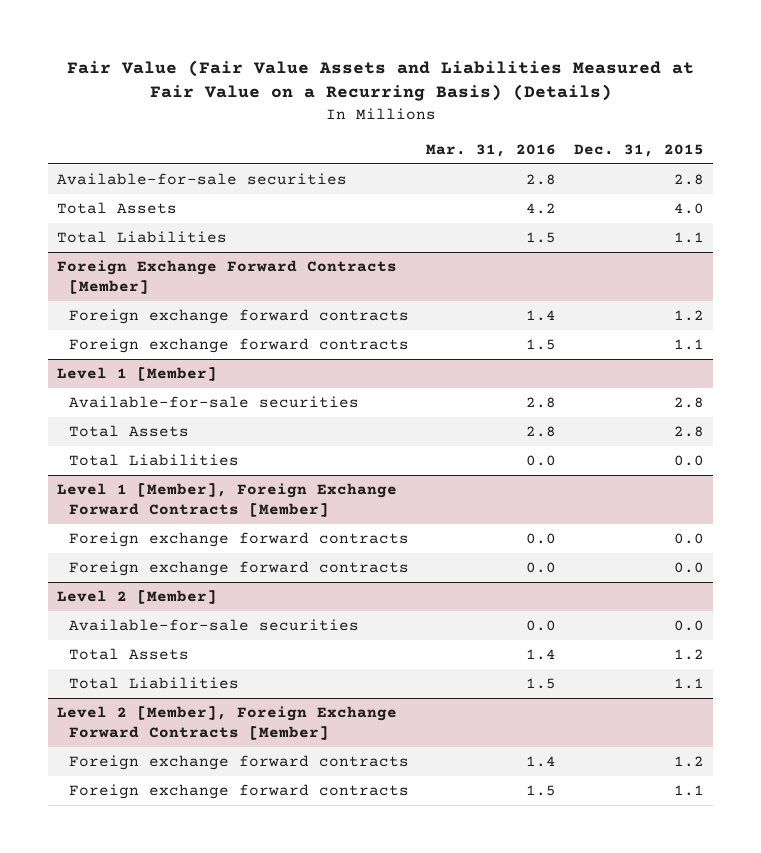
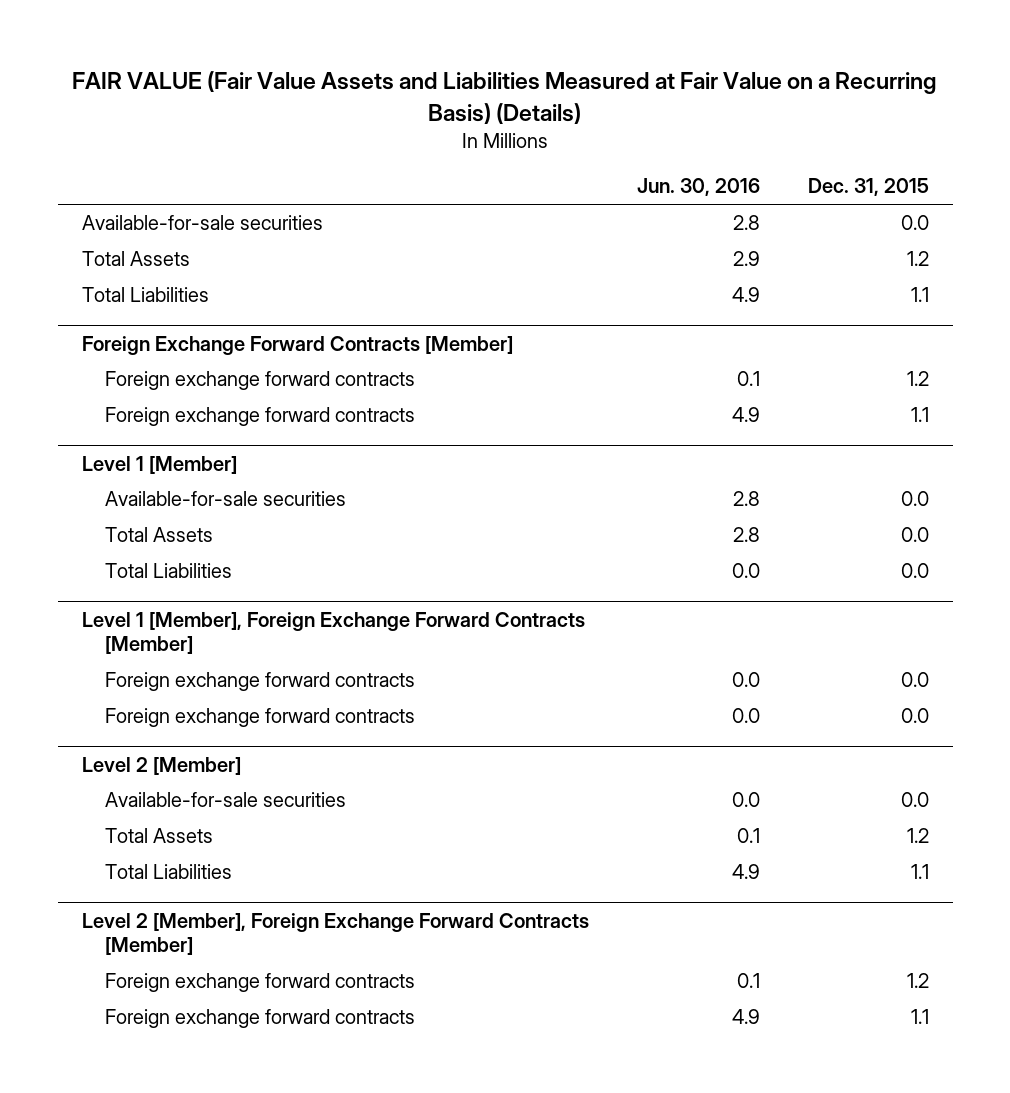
[66,59,694,102] Fair Value (Fair Value Assets and Liabilities Measured at Fair Value on a Recurring Basis) (Details) -> [72,71,938,124] FAIR VALUE (Fair Value Assets and Liabilities Measured at Fair Value on a Recurring Basis) (Details)
[426,143,557,157] Mar. 31, 2016 -> none
none -> [636,178,760,197] Jun. 30, 2016
[673,174,704,186] 2.8 -> [900,215,929,231] 0.0
[673,203,704,215] 4.0 -> [906,251,929,267] 1.2
[673,397,704,409] 2.8 -> [900,491,929,507] 0.0
[673,426,704,438] 2.8 -> [900,527,929,543] 0.0

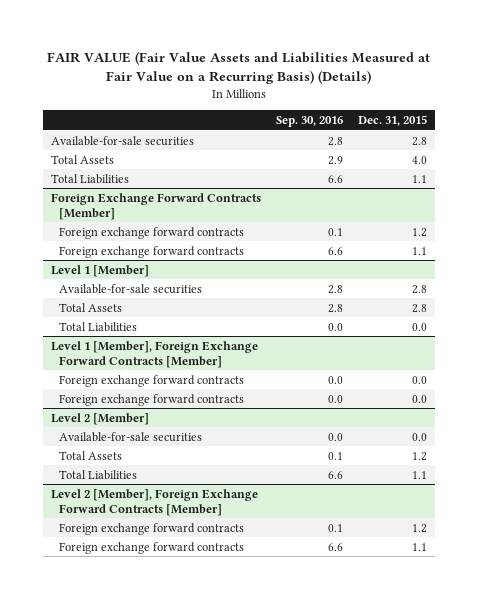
[636,178,760,197] Jun. 30, 2016 -> none
none -> [276,116,344,128] Sep. 30, 2016
[900,215,929,231] 0.0 -> [412,136,428,146] 2.8
[906,251,929,267] 1.2 -> [412,155,428,164] 4.0
[900,491,929,507] 0.0 -> [412,284,428,294] 2.8
[900,527,929,543] 0.0 -> [412,303,428,313] 2.8

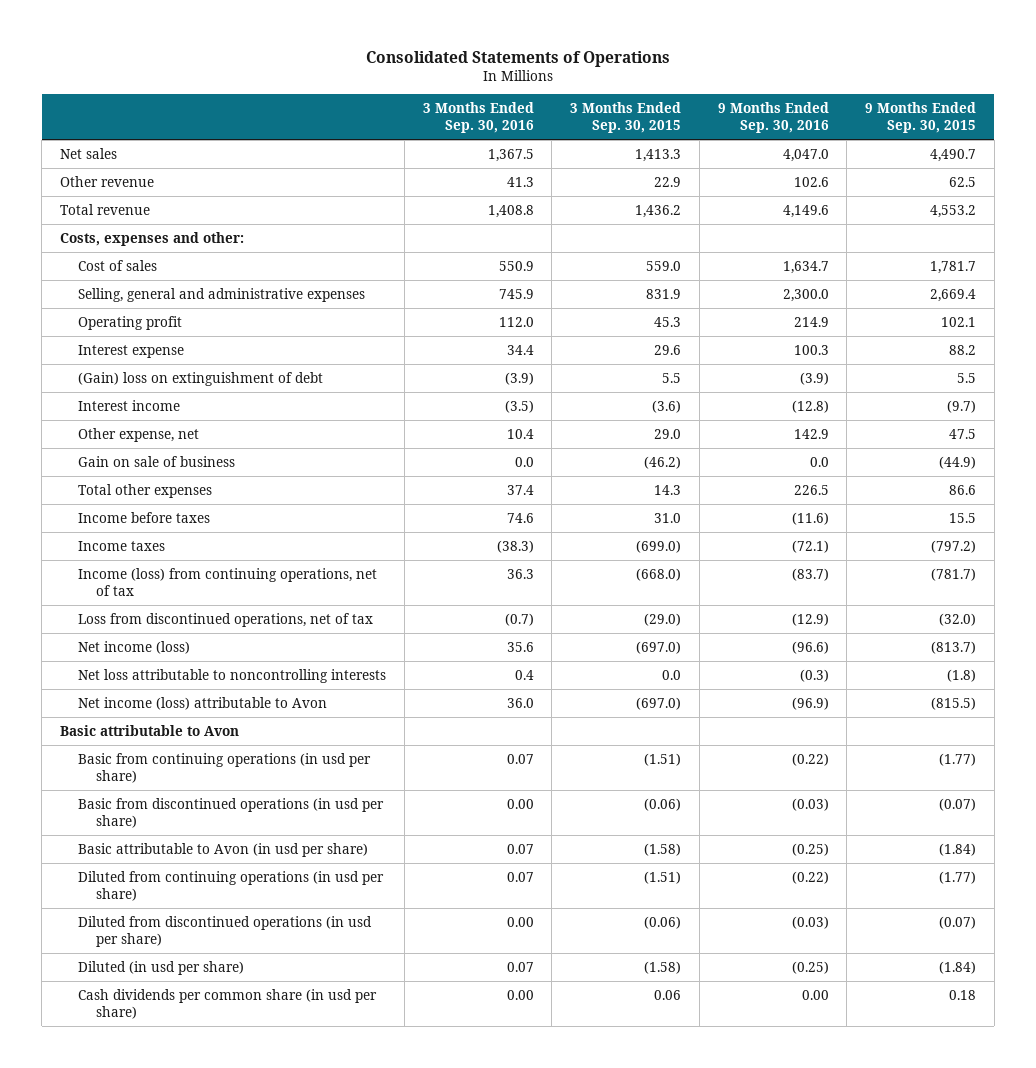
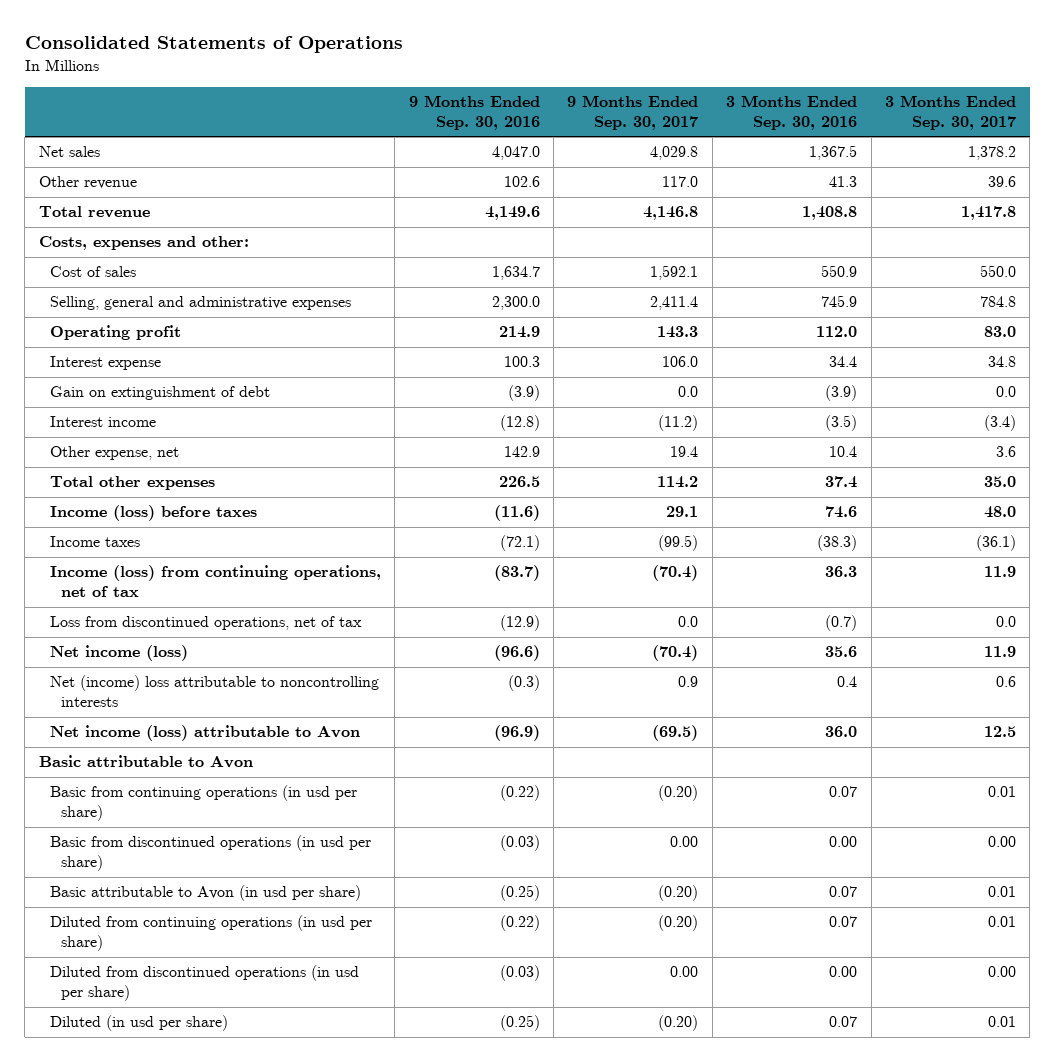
[570,102,682,134] 3 Months Ended Sep. 30, 2015 -> none
[865,102,977,134] 9 Months Ended Sep. 30, 2015 -> none
none -> [567,95,699,131] 9 Months Ended Sep. 30, 2017
none -> [884,95,1016,131] 3 Months Ended Sep. 30, 2017
[78,371,324,386] (Gain) loss on extinguishment of debt -> [49,386,270,401] Gain on extinguishment of debt
[78,455,236,467] Gain on sale of business -> none
[78,511,211,523] Income before taxes -> [49,505,257,522] Income (loss) before taxes
[78,668,387,683] Net loss attributable to noncontrolling interests -> [49,675,379,708] Net (income) loss attributable to noncontrolling interests
[78,988,378,1020] Cash dividends per common share (in usd per share) -> none

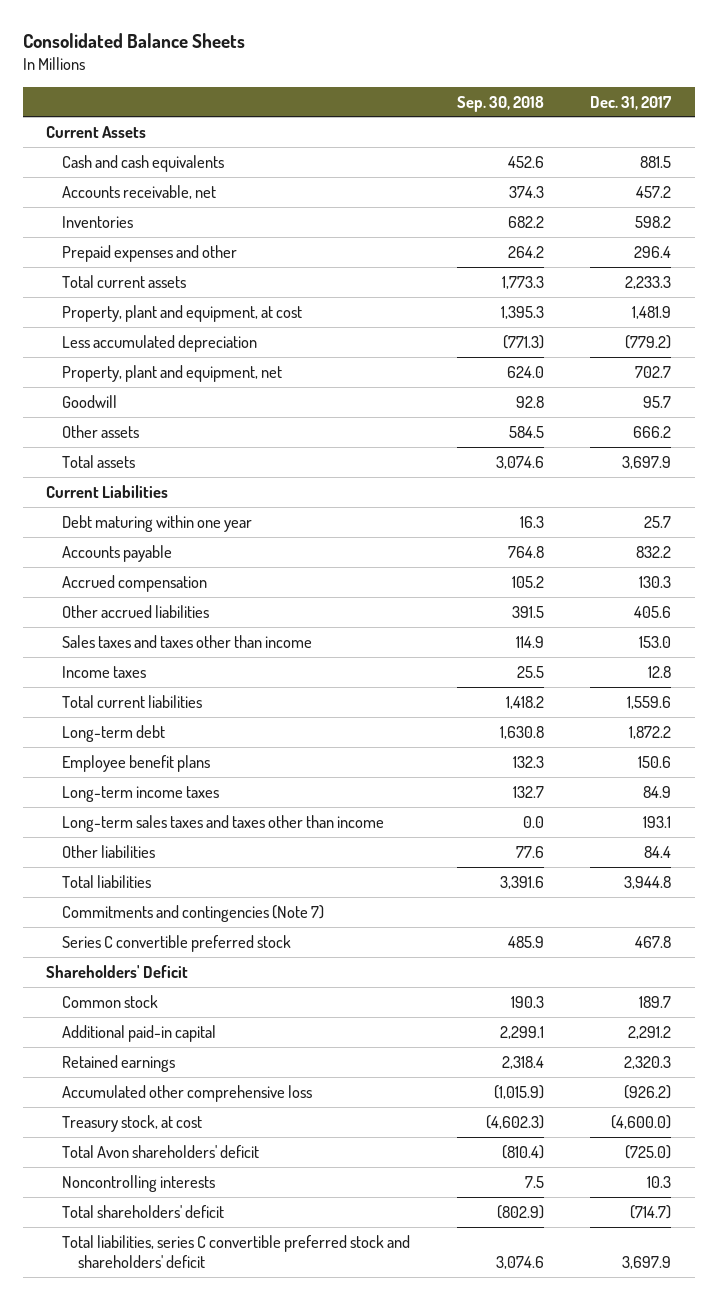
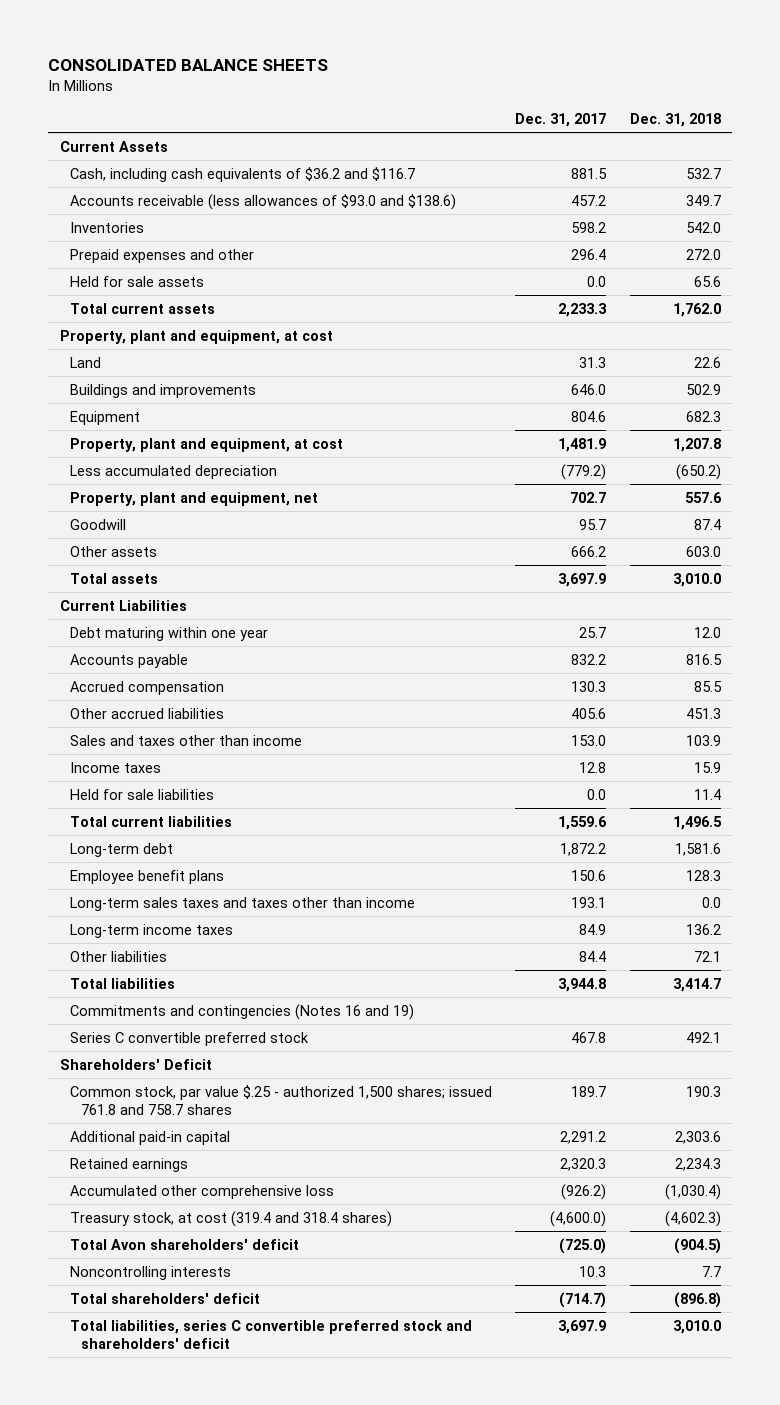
[22,33,245,49] Consolidated Balance Sheets -> [48,59,329,72] CONSOLIDATED BALANCE SHEETS
[456,95,544,112] Sep. 30, 2018 -> none
none -> [629,113,721,128] Dec. 31, 2018
[62,154,225,172] Cash and cash equivalents -> [70,166,416,182] Cash, including cash equivalents of $36.2 and $116.7
[62,184,217,199] Accounts receivable, net -> [70,193,457,210] Accounts receivable (less allowances of $93.0 and $138.6)
none -> [70,275,205,287] Held for sale assets
none -> [59,329,333,344] Property, plant and equipment, at cost
none -> [70,356,102,368] Land
none -> [70,383,257,398] Buildings and improvements
none -> [70,410,141,425] Equipment
[62,634,313,648] Sales taxes and taxes other than income -> [70,734,303,746] Sales and taxes other than income
none -> [70,788,215,800] Held for sale liabilities
[62,785,220,802] Long-term income taxes -> [70,923,234,938] Long-term income taxes
[62,904,325,922] Commitments and contingencies (Note 7) -> [70,1003,415,1020] Commitments and contingencies (Notes 16 and 19)
[62,994,159,1008] Common stock -> [70,1084,493,1116] Common stock, par value $.25 - authorized 1,500 shares; issued 761.8 and 758.7 shares
[62,1114,203,1132] Treasury stock, at cost -> [70,1210,393,1227] Treasury stock, at cost (319.4 and 318.4 shares)

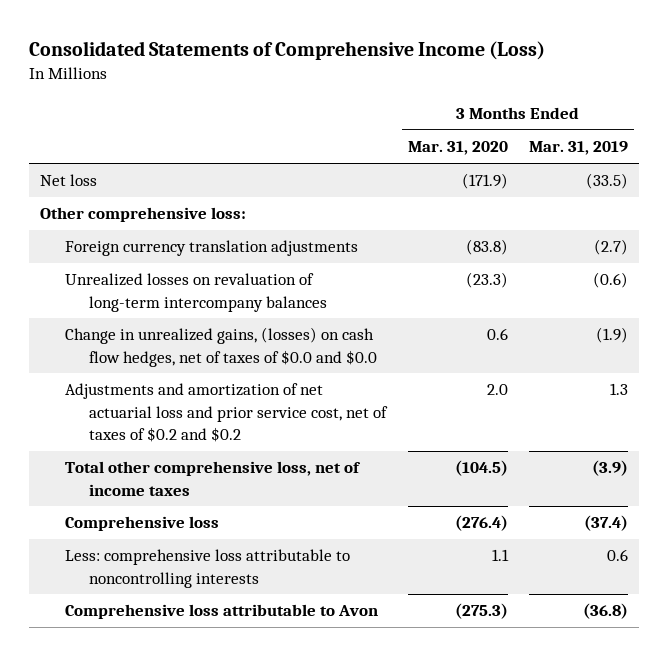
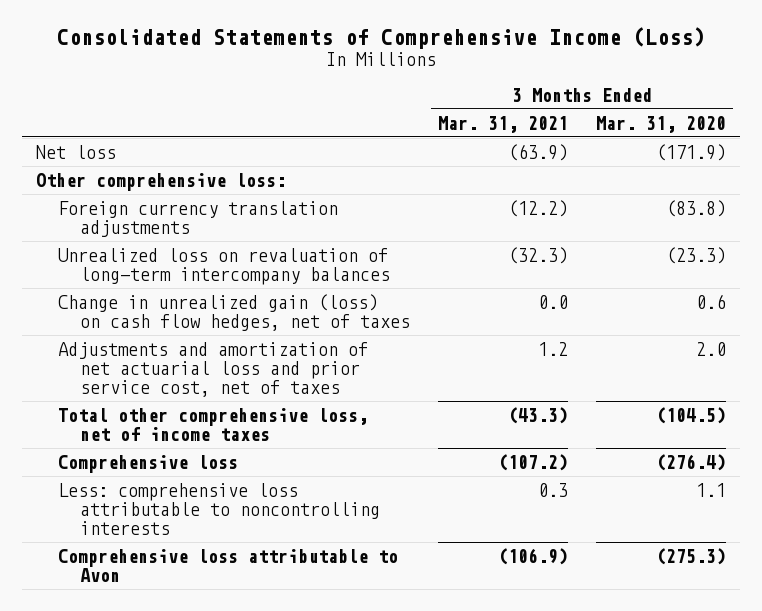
[529,141,629,156] Mar. 31, 2019 -> none
none -> [438,115,569,133] Mar. 31, 2021
[64,273,328,312] Unrealized losses on revaluation of long-term intercompany balances -> [57,247,391,285] Unrealized loss on revaluation of long-term intercompany balances
[64,327,378,367] Change in unrealized gains, (losses) on cash flow hedges, net of taxes of $0.0 and $0.0 -> [57,293,411,331] Change in unrealized gain (loss) on cash flow hedges, net of taxes
[64,383,389,442] Adjustments and amortization of net actuarial loss and prior service cost, net of taxes of $0.2 and $0.2 -> [57,341,368,397] Adjustments and amortization of net actuarial loss and prior service cost, net of taxes

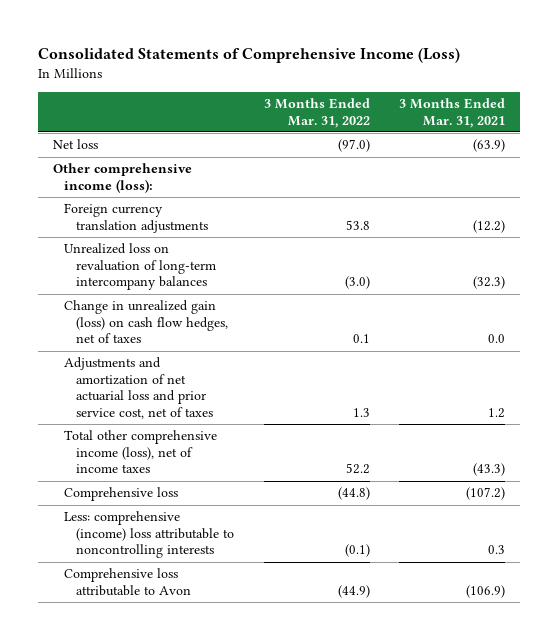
[596,115,727,133] Mar. 31, 2020 -> none
none -> [263,98,370,128] 3 Months Ended Mar. 31, 2022
[35,172,286,191] Other comprehensive loss: -> [52,163,192,193] Other comprehensive income (loss):
[57,407,368,441] Total other comprehensive loss, net of income taxes -> [64,430,218,474] Total other comprehensive income (loss), net of income taxes
[57,482,381,535] Less: comprehensive loss attributable to noncontrolling interests -> [64,511,234,559] Less: comprehensive (income) loss attributable to noncontrolling interests

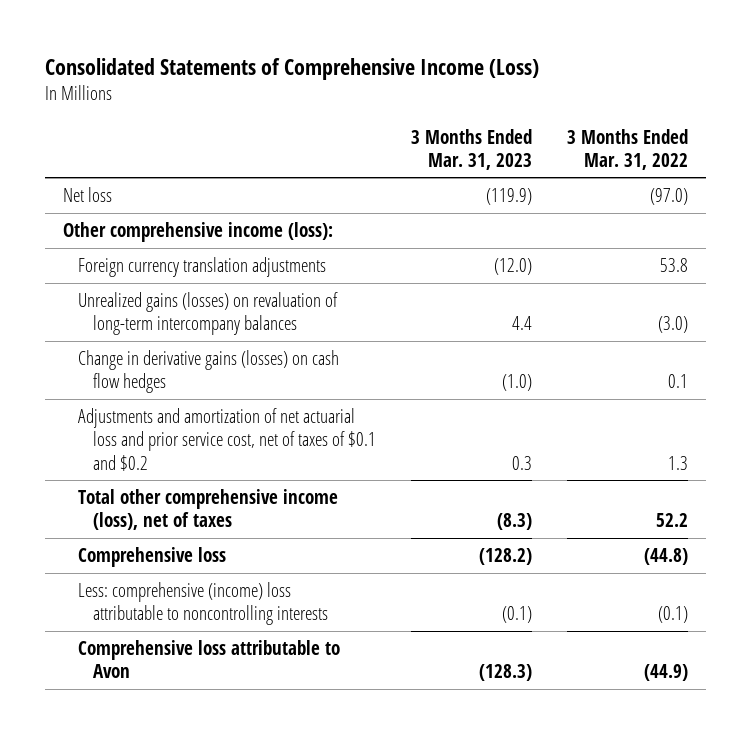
[399,98,506,128] 3 Months Ended Mar. 31, 2021 -> none
none -> [410,128,532,170] 3 Months Ended Mar. 31, 2023
[64,243,216,291] Unrealized loss on revaluation of long-term intercompany balances -> [77,292,338,336] Unrealized gains (losses) on revaluation of long-term intercompany balances
[64,300,228,344] Change in unrealized gain (loss) on cash flow hedges, net of taxes -> [77,350,339,394] Change in derivative gains (losses) on cash flow hedges
[64,357,213,419] Adjustments and amortization of net actuarial loss and prior service cost, net of taxes -> [77,408,376,471] Adjustments and amortization of net actuarial loss and prior service cost, net of taxes of $0.1 and $0.2
[64,430,218,474] Total other comprehensive income (loss), net of income taxes -> [77,489,338,531] Total other comprehensive income (loss), net of taxes

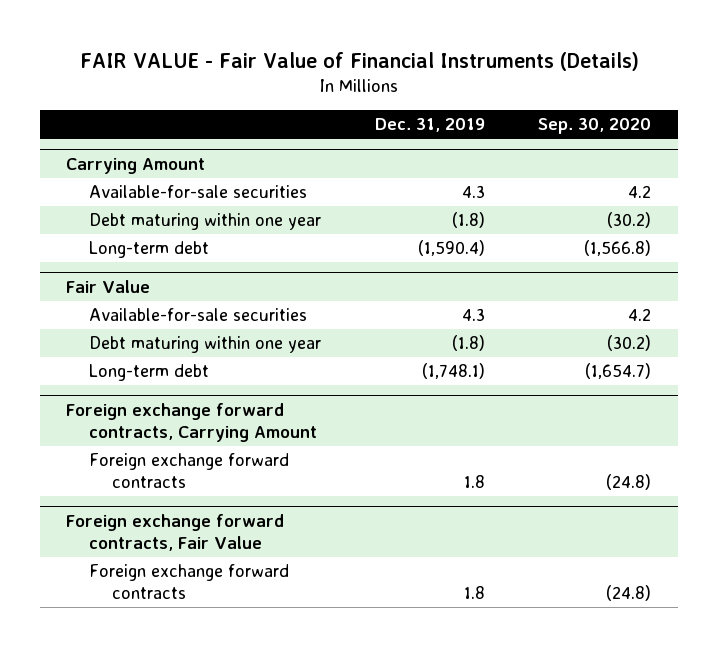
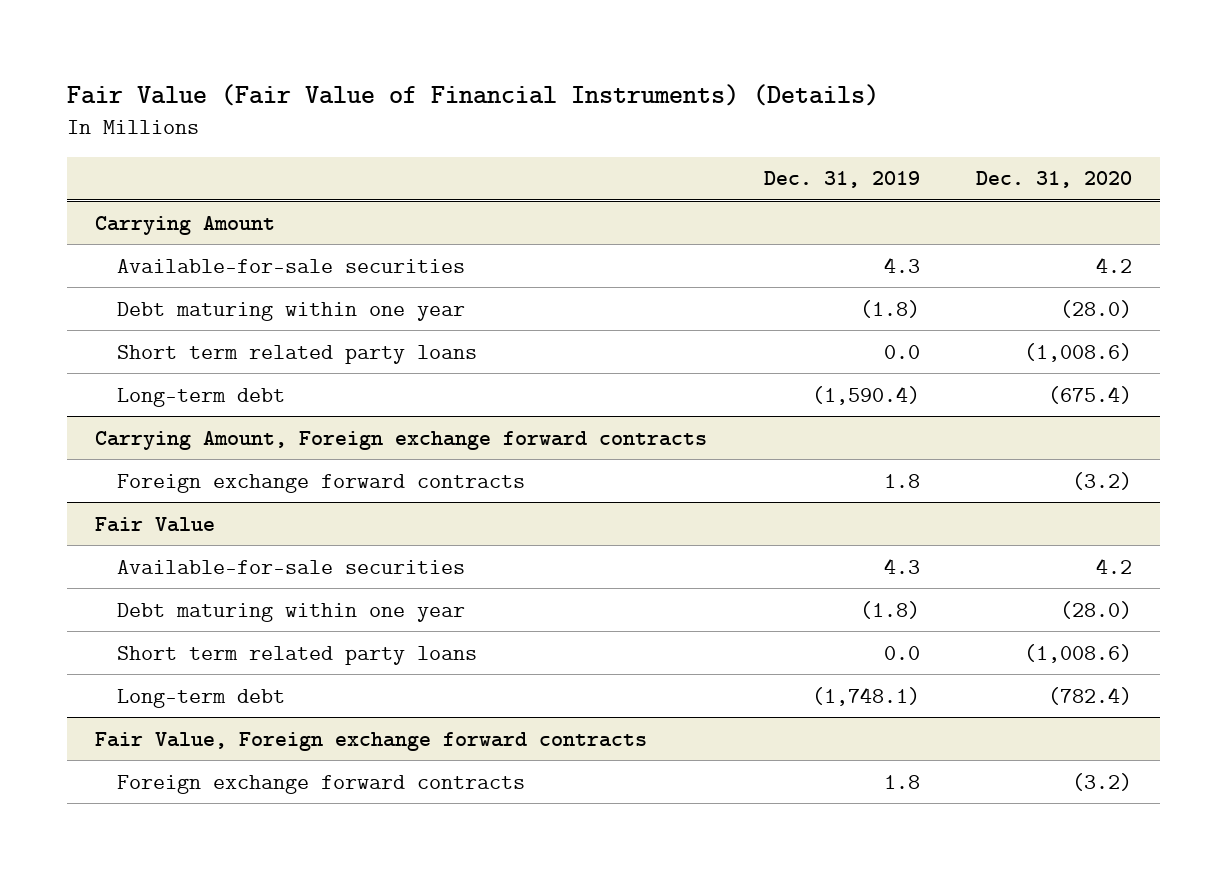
[79,51,639,71] FAIR VALUE - Fair Value of Financial Instruments (Details) -> [67,83,880,106] Fair Value (Fair Value of Financial Instruments) (Details)
[538,118,652,135] Sep. 30, 2020 -> none
none -> [975,171,1132,189] Dec. 31, 2020
none -> [116,344,477,364] Short term related party loans
none -> [95,430,708,450] Carrying Amount, Foreign exchange forward contracts
none -> [116,473,525,493] Foreign exchange forward contracts
none -> [116,645,477,665] Short term related party loans
[66,403,318,442] Foreign exchange forward contracts, Carrying Amount -> none
[89,453,290,488] Foreign exchange forward contracts -> none
[66,514,285,551] Foreign exchange forward contracts, Fair Value -> [95,731,648,751] Fair Value, Foreign exchange forward contracts

